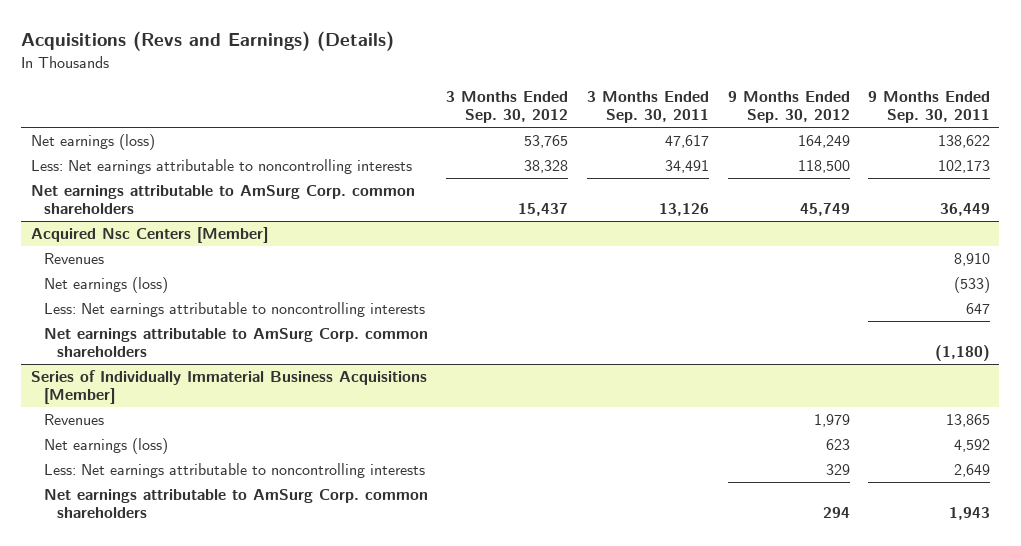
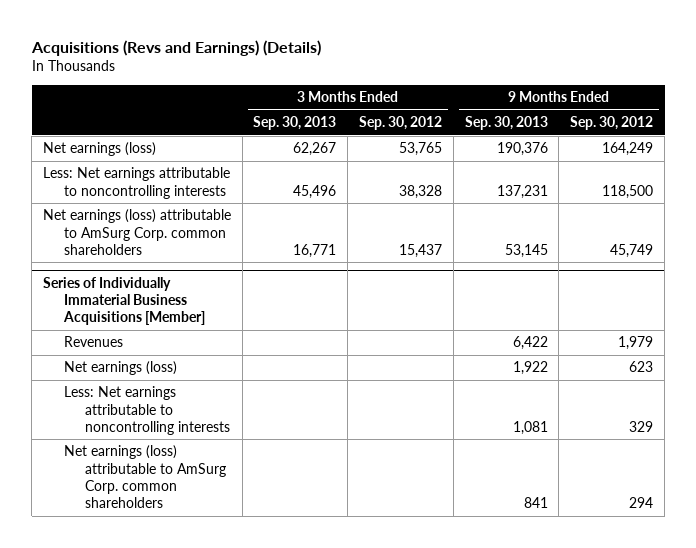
[587,90,710,124] 3 Months Ended Sep. 30, 2011 -> none
[868,90,991,124] 9 Months Ended Sep. 30, 2011 -> none
none -> [253,115,337,130] Sep. 30, 2013
none -> [464,115,548,130] Sep. 30, 2013
[30,226,268,243] Acquired Nsc Centers [Member] -> none
[43,252,104,264] Revenues -> none
[43,276,168,293] Net earnings (loss) -> none
[43,301,425,317] Less: Net earnings attributable to noncontrolling interests -> none
[43,327,428,358] Net earnings attributable to AmSurg Corp. common shareholders -> none
[30,184,415,215] Net earnings attributable to AmSurg Corp. common shareholders -> [42,209,231,255] Net earnings (loss) attributable to AmSurg Corp. common shareholders
[43,488,428,519] Net earnings attributable to AmSurg Corp. common shareholders -> [63,445,226,509] Net earnings (loss) attributable to AmSurg Corp. common shareholders

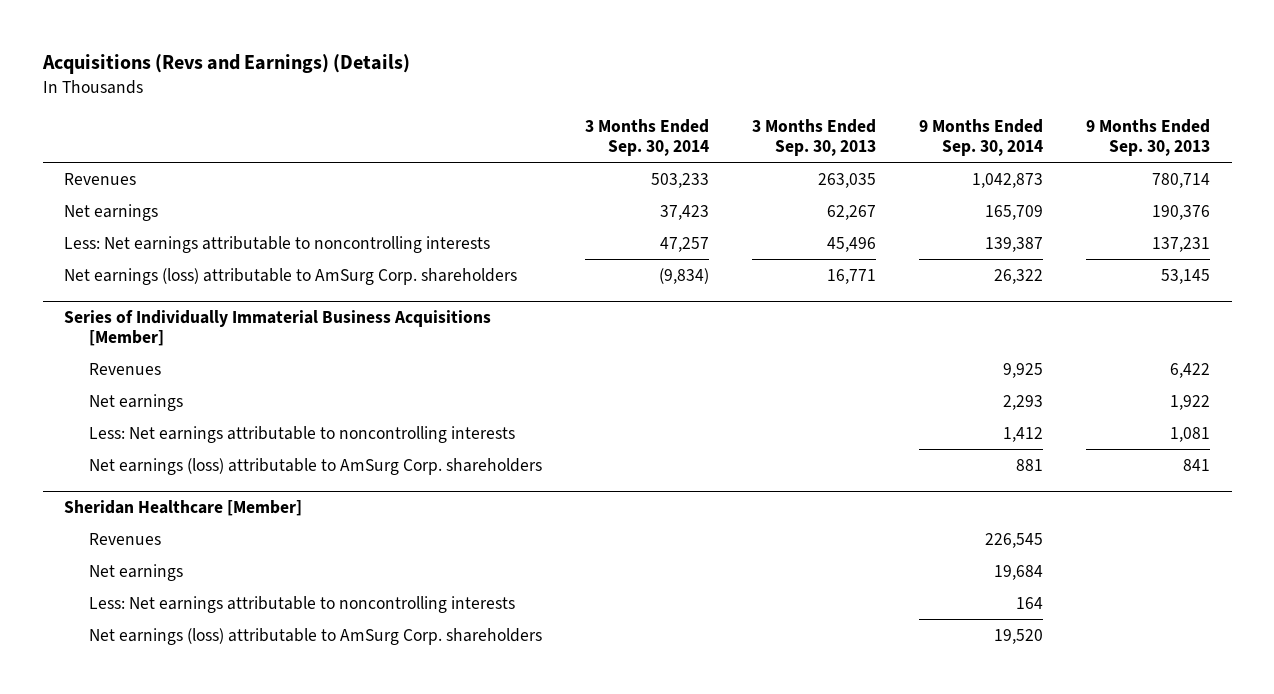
[359,115,443,130] Sep. 30, 2012 -> none
[570,115,654,130] Sep. 30, 2012 -> none
none -> [584,118,709,156] 3 Months Ended Sep. 30, 2014
none -> [919,118,1044,156] 9 Months Ended Sep. 30, 2014
none -> [64,172,137,185] Revenues
[42,142,156,157] Net earnings (loss) -> [64,203,159,221] Net earnings
[42,209,231,255] Net earnings (loss) attributable to AmSurg Corp. common shareholders -> [64,267,518,285] Net earnings (loss) attributable to AmSurg Corp. shareholders
[63,361,177,376] Net earnings (loss) -> [88,393,183,411] Net earnings
[63,445,226,509] Net earnings (loss) attributable to AmSurg Corp. common shareholders -> [88,457,542,475] Net earnings (loss) attributable to AmSurg Corp. shareholders
none -> [64,499,303,516] Sheridan Healthcare [Member]
none -> [88,532,161,545] Revenues
none -> [88,563,183,581] Net earnings
none -> [88,595,515,613] Less: Net earnings attributable to noncontrolling interests
none -> [88,627,542,645] Net earnings (loss) attributable to AmSurg Corp. shareholders

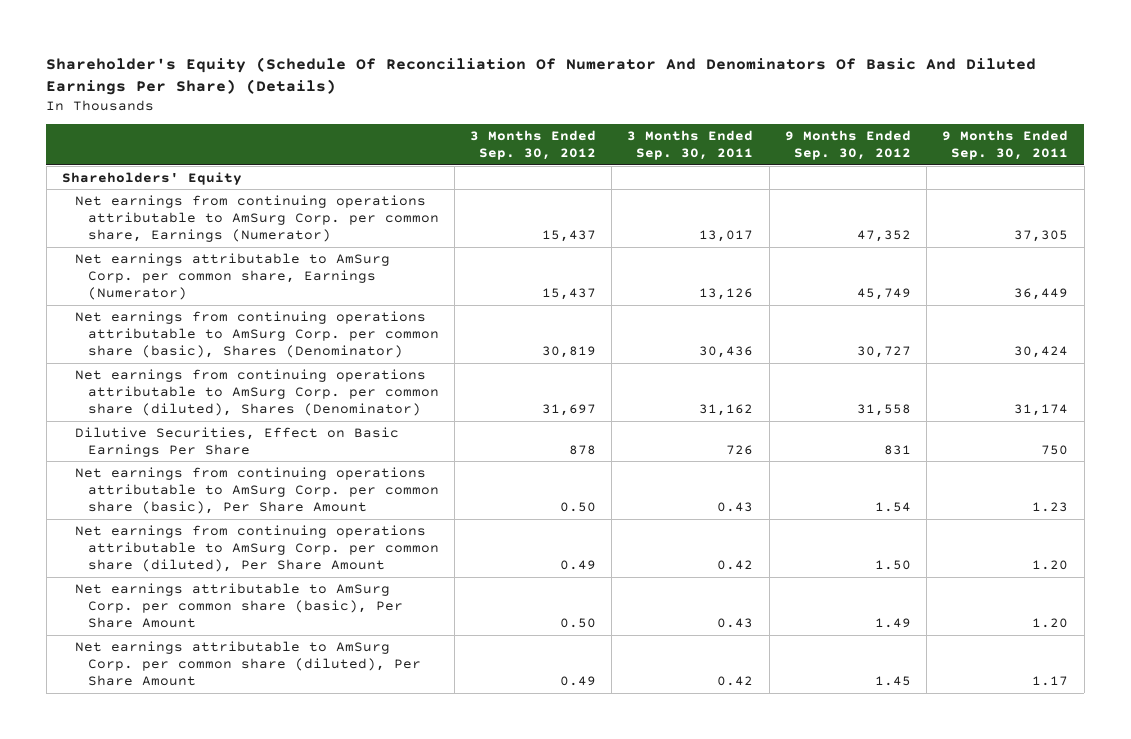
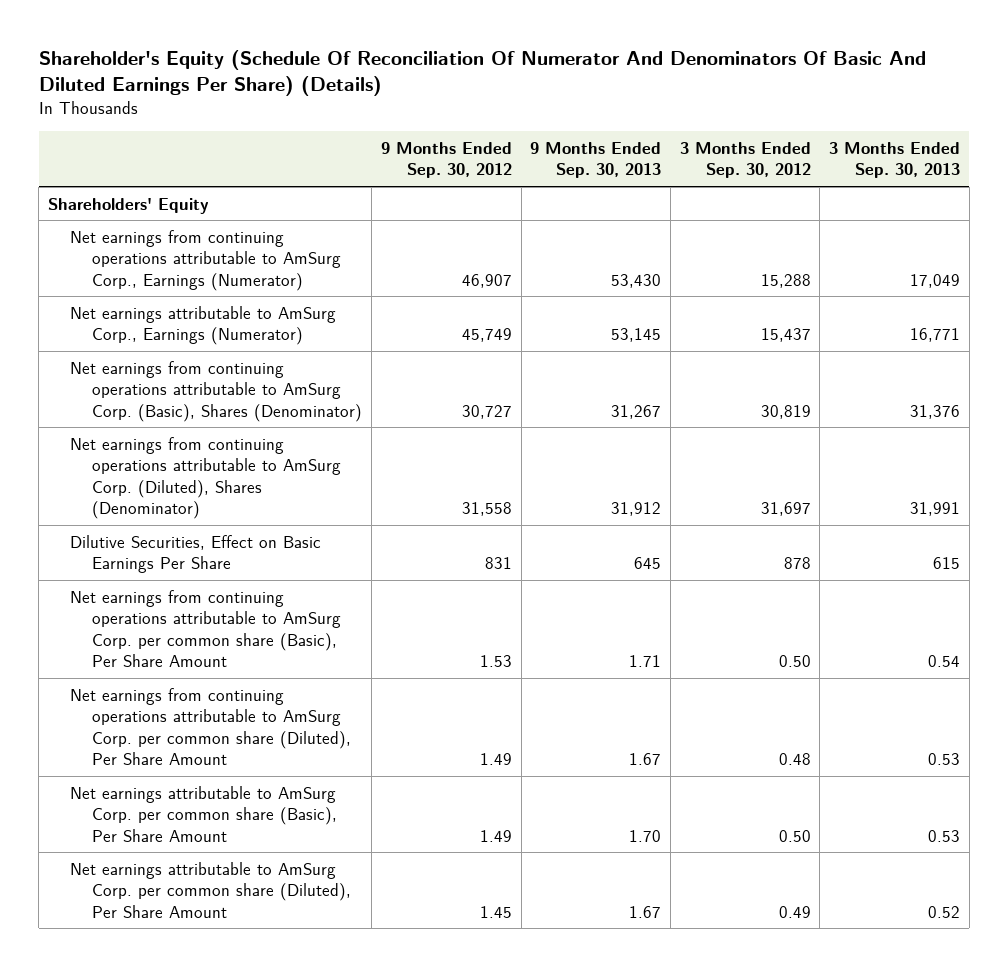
[627,130,754,161] 3 Months Ended Sep. 30, 2011 -> none
[942,130,1069,161] 9 Months Ended Sep. 30, 2011 -> none
none -> [530,141,662,179] 9 Months Ended Sep. 30, 2013
none -> [829,141,961,179] 3 Months Ended Sep. 30, 2013
[74,194,439,243] Net earnings from continuing operations attributable to AmSurg Corp. per common share, Earnings (Numerator) -> [70,229,342,291] Net earnings from continuing operations attributable to AmSurg Corp., Earnings (Numerator)
[541,230,596,243] 15,437 -> [760,273,811,288] 15,288
[856,230,911,243] 47,352 -> [461,273,512,288] 46,907
[74,252,390,301] Net earnings attributable to AmSurg Corp. per common share, Earnings (Numerator) -> [70,305,337,346] Net earnings attributable to AmSurg Corp., Earnings (Numerator)
[74,310,439,359] Net earnings from continuing operations attributable to AmSurg Corp. per common share (basic), Shares (Denominator) -> [70,360,363,422] Net earnings from continuing operations attributable to AmSurg Corp. (Basic), Shares (Denominator)
[74,368,439,417] Net earnings from continuing operations attributable to AmSurg Corp. per common share (diluted), Shares (Denominator) -> [70,436,342,520] Net earnings from continuing operations attributable to AmSurg Corp. (Diluted), Shares (Denominator)
[74,466,439,515] Net earnings from continuing operations attributable to AmSurg Corp. per common share (basic), Per Share Amount -> [70,589,342,668] Net earnings from continuing operations attributable to AmSurg Corp. per common share (Basic), Per Share Amount
[874,502,911,513] 1.54 -> [479,655,512,668] 1.53
[74,524,439,573] Net earnings from continuing operations attributable to AmSurg Corp. per common share (diluted), Per Share Amount -> [70,687,352,766] Net earnings from continuing operations attributable to AmSurg Corp. per common share (Diluted), Per Share Amount
[559,560,596,571] 0.49 -> [778,753,811,766] 0.48
[874,560,911,571] 1.50 -> [479,753,512,766] 1.49
[74,582,403,629] Net earnings attributable to AmSurg Corp. per common share (basic), Per Share Amount -> [70,785,338,842] Net earnings attributable to AmSurg Corp. per common share (Basic), Per Share Amount
[74,640,421,687] Net earnings attributable to AmSurg Corp. per common share (diluted), Per Share Amount -> [70,861,352,918] Net earnings attributable to AmSurg Corp. per common share (Diluted), Per Share Amount

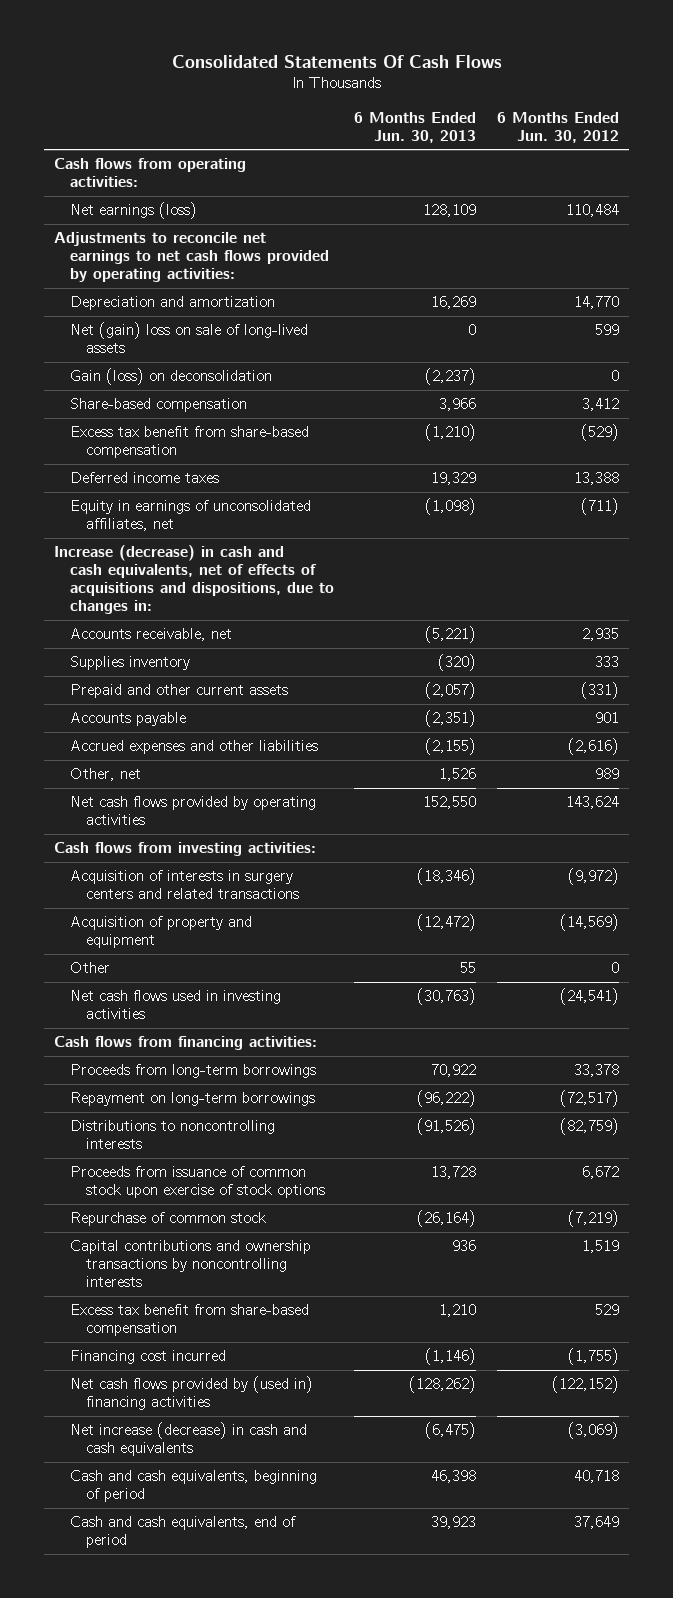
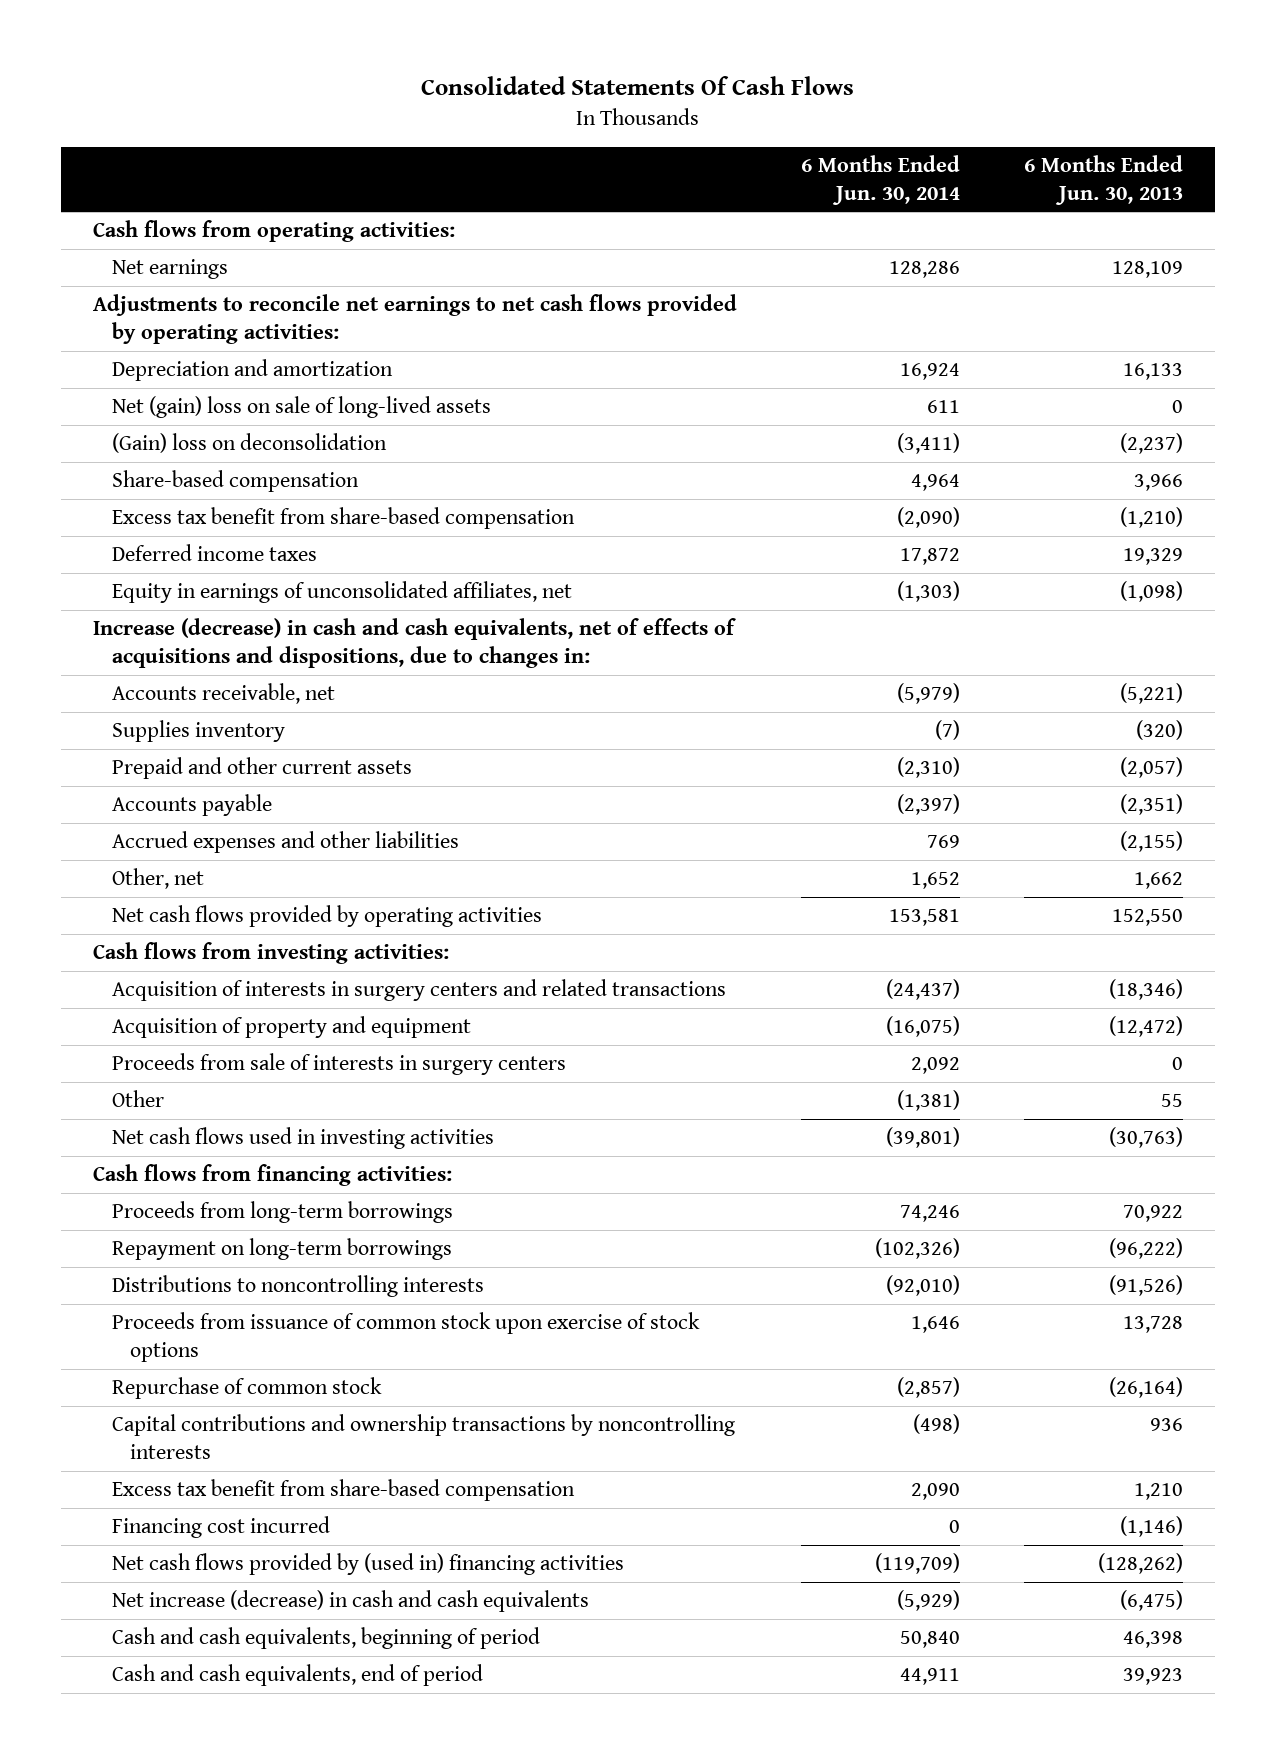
[496,111,619,143] 6 Months Ended Jun. 30, 2012 -> none
none -> [801,154,961,205] 6 Months Ended Jun. 30, 2014
[69,202,197,220] Net earnings (loss) -> [111,259,228,280] Net earnings
[431,296,477,310] 16,269 -> [1123,363,1184,381] 16,133
[69,368,272,386] Gain (loss) on deconsolidation -> [111,433,387,454] (Gain) loss on deconsolidation
[439,768,477,782] 1,526 -> [1134,872,1184,890] 1,662
none -> [111,1053,566,1076] Proceeds from sale of interests in surgery centers

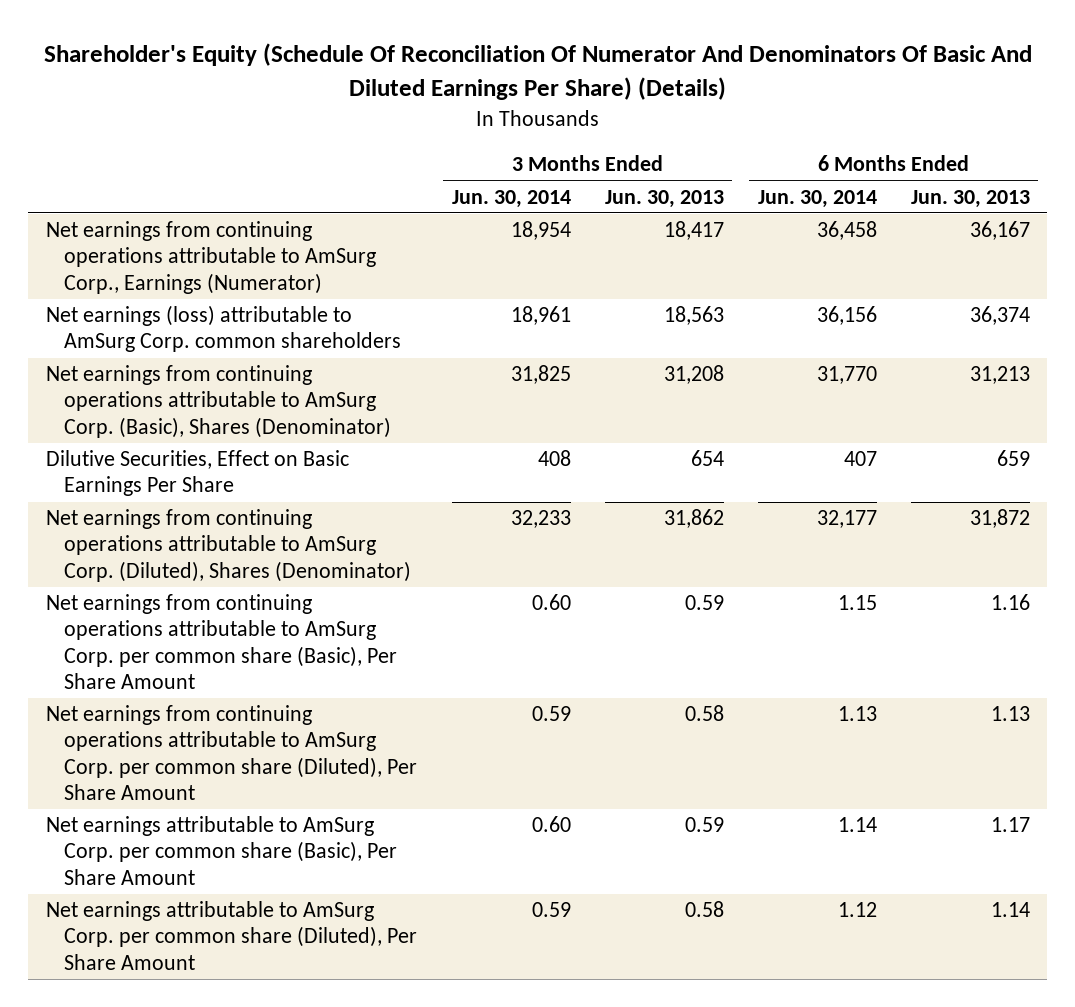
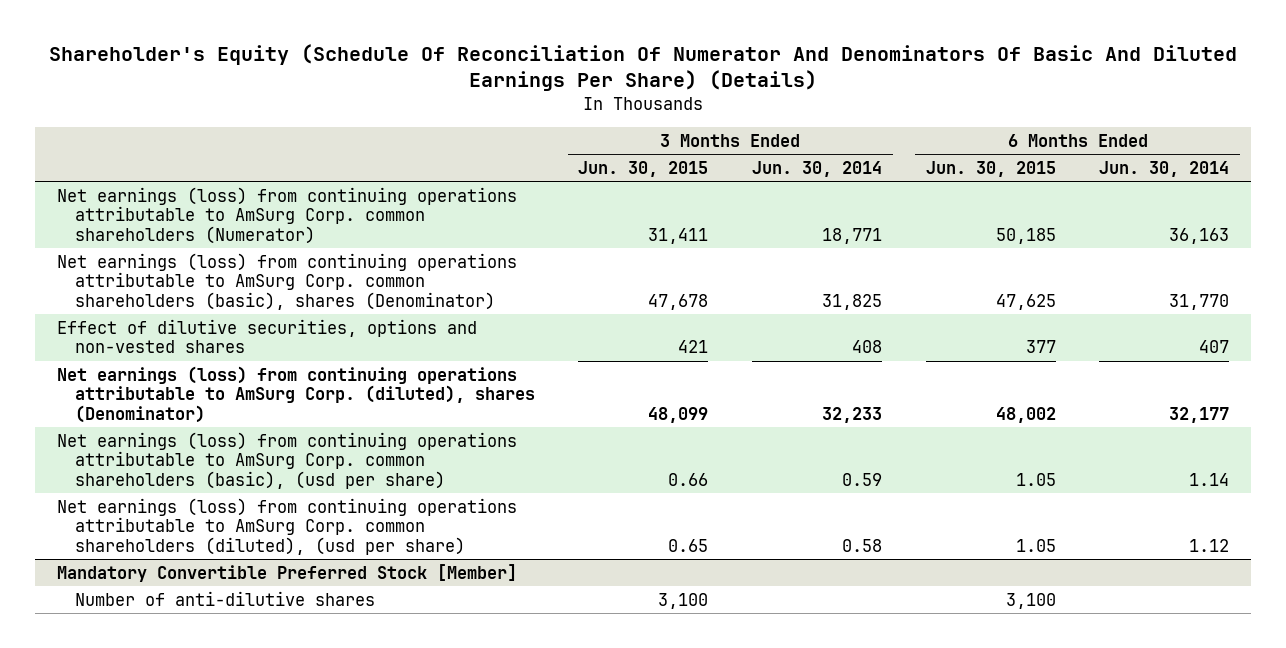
[604,189,724,208] Jun. 30, 2013 -> none
[910,189,1030,208] Jun. 30, 2013 -> none
none -> [578,160,709,177] Jun. 30, 2015
none -> [925,160,1056,177] Jun. 30, 2015
[45,305,402,353] Net earnings (loss) attributable to AmSurg Corp. common shareholders -> none
[45,816,398,885] Net earnings attributable to AmSurg Corp. per common share (Basic), Per Share Amount -> none
[45,901,418,970] Net earnings attributable to AmSurg Corp. per common share (Diluted), Per Share Amount -> none
[45,221,377,294] Net earnings from continuing operations attributable to AmSurg Corp., Earnings (Numerator) -> [56,186,517,244] Net earnings (loss) from continuing operations attributable to AmSurg Corp. common shareholders (Numerator)
[510,221,571,241] 18,954 -> [822,227,883,244] 18,771
[816,221,877,241] 36,458 -> [1169,227,1230,244] 36,163
[45,365,392,438] Net earnings from continuing operations attributable to AmSurg Corp. (Basic), Shares (Denominator) -> [56,252,517,310] Net earnings (loss) from continuing operations attributable to AmSurg Corp. common shareholders (basic), shares (Denominator)
[45,450,349,497] Dilutive Securities, Effect on Basic Earnings Per Share -> [56,318,477,354] Effect of dilutive securities, options and non-vested shares
[45,509,412,582] Net earnings from continuing operations attributable to AmSurg Corp. (Diluted), Shares (Denominator) -> [56,365,535,423] Net earnings (loss) from continuing operations attributable to AmSurg Corp. (diluted), shares (Denominator)
[45,594,398,689] Net earnings from continuing operations attributable to AmSurg Corp. per common share (Basic), Per Share Amount -> [56,431,517,489] Net earnings (loss) from continuing operations attributable to AmSurg Corp. common shareholders (basic), (usd per share)
[531,594,571,611] 0.60 -> [842,472,883,486] 0.59
[837,595,877,611] 1.15 -> [1189,472,1230,486] 1.14
[45,705,418,800] Net earnings from continuing operations attributable to AmSurg Corp. per common share (Diluted), Per Share Amount -> [56,497,517,555] Net earnings (loss) from continuing operations attributable to AmSurg Corp. common shareholders (diluted), (usd per share)
[531,706,571,722] 0.59 -> [842,538,883,552] 0.58
[837,706,877,722] 1.13 -> [1189,538,1230,552] 1.12
none -> [56,563,517,582] Mandatory Convertible Preferred Stock [Member]
none -> [74,590,375,606] Number of anti-dilutive shares

